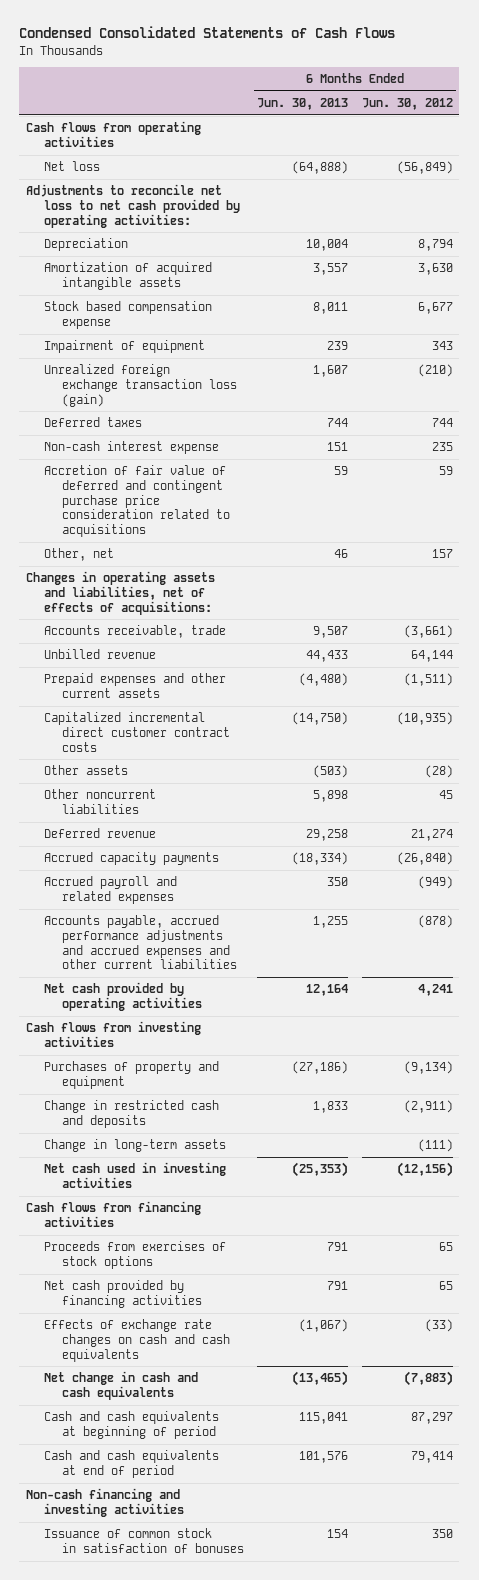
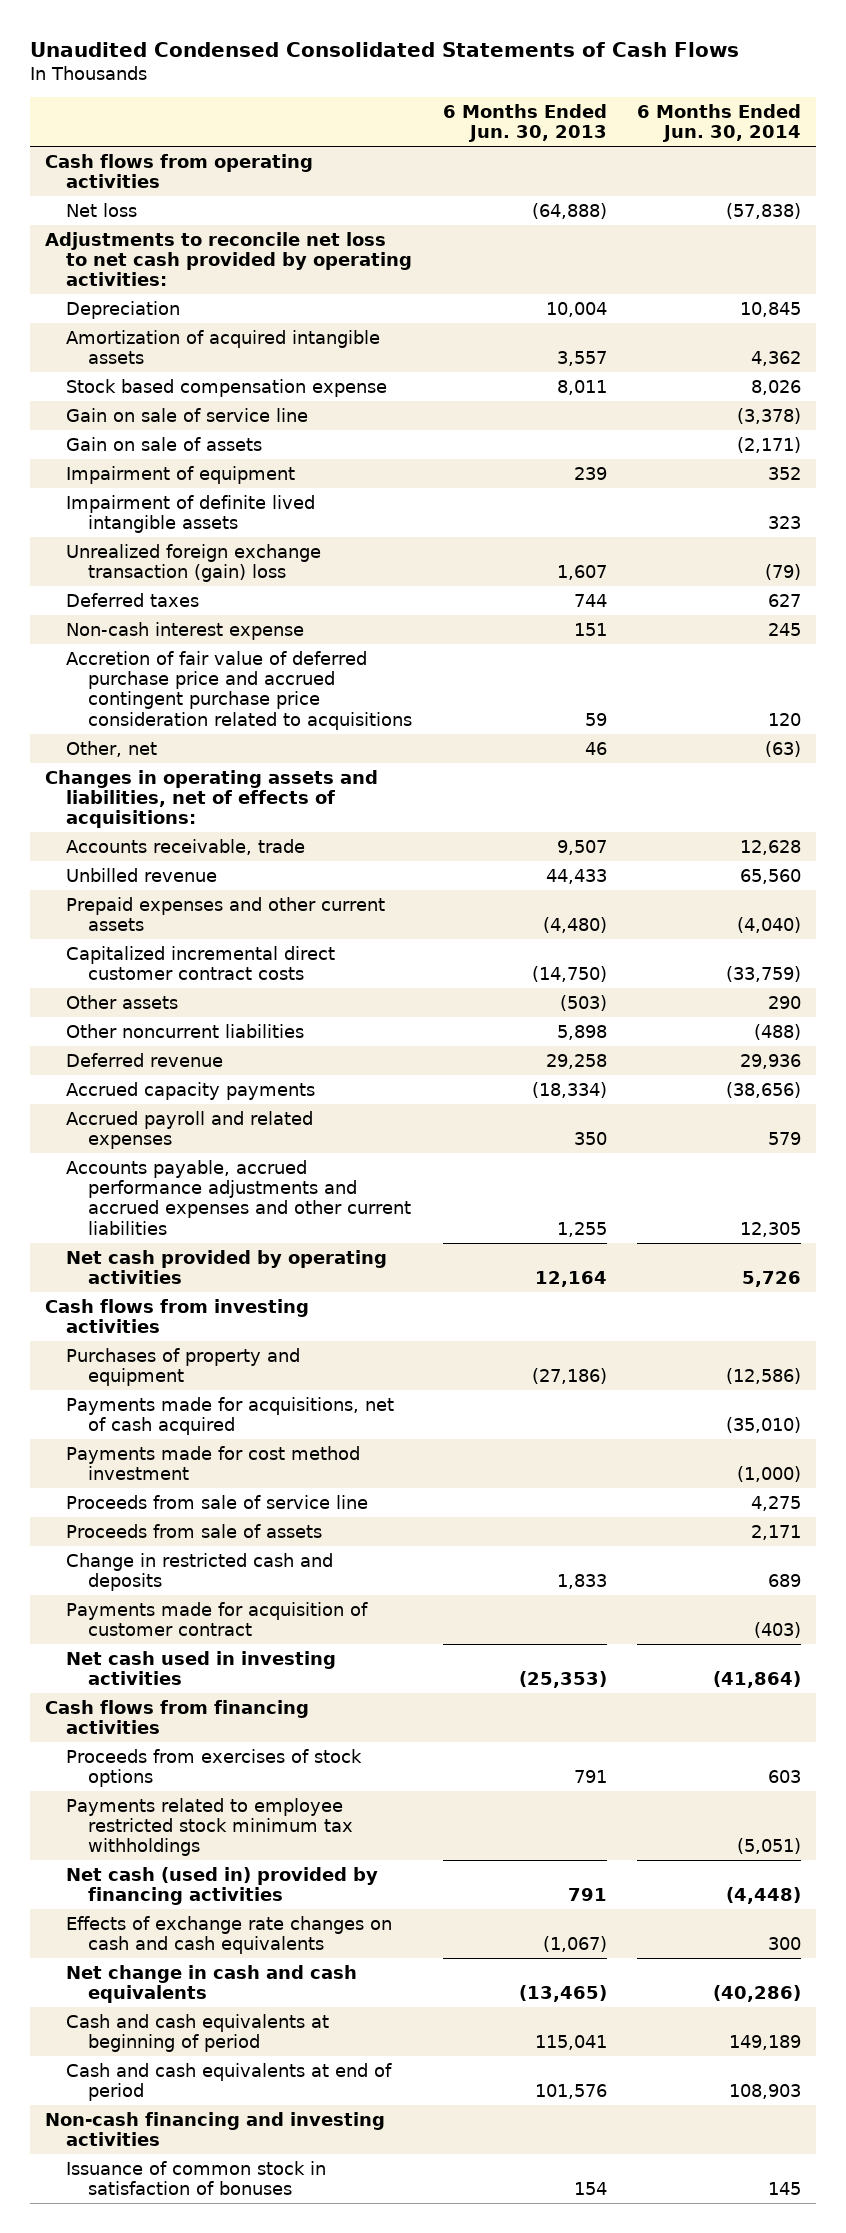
[19,26,396,39] Condensed Consolidated Statements of Cash Flows -> [29,41,739,57] Unaudited Condensed Consolidated Statements of Cash Flows
[361,97,453,110] Jun. 30, 2012 -> none
none -> [636,104,801,143] 6 Months Ended Jun. 30, 2014
none -> [66,407,309,422] Gain on sale of service line
none -> [66,436,263,451] Gain on sale of assets
none -> [66,494,316,533] Impairment of definite lived intangible assets
[44,364,238,407] Unrealized foreign exchange transaction loss (gain) -> [66,543,322,582] Unrealized foreign exchange transaction (gain) loss
[44,465,231,538] Accretion of fair value of deferred and contingent purchase price consideration related to acquisitions -> [66,650,413,730] Accretion of fair value of deferred purchase price and accrued contingent purchase price consideration related to acquisitions
none -> [66,1396,395,1435] Payments made for acquisitions, net of cash acquired
none -> [66,1445,361,1480] Payments made for cost method investment
none -> [66,1494,369,1509] Proceeds from sale of service line
none -> [66,1523,323,1538] Proceeds from sale of assets
[44,1139,227,1153] Change in long-term assets -> none
none -> [66,1601,369,1636] Payments made for acquisition of customer contract
none -> [66,1797,354,1857] Payments related to employee restricted stock minimum tax withholdings
[44,1280,203,1308] Net cash provided by financing activities -> [66,1866,379,1905] Net cash (used in) provided by financing activities

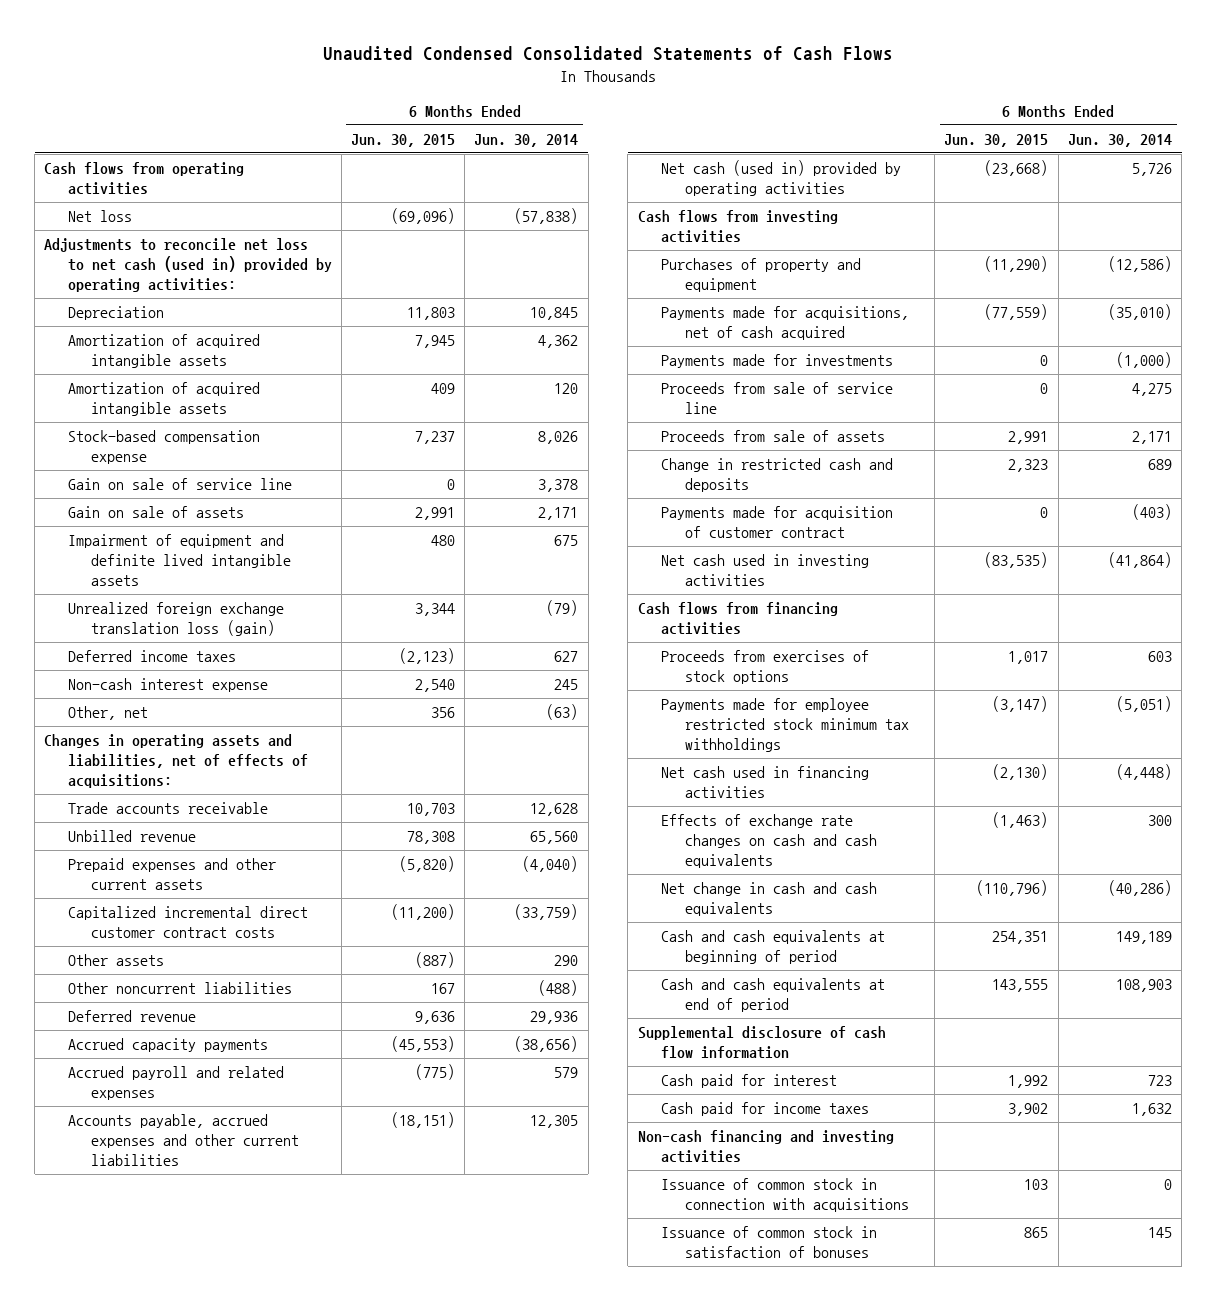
[442,104,607,143] 6 Months Ended Jun. 30, 2013 -> none
none -> [351,133,456,147] Jun. 30, 2015
[44,231,413,287] Adjustments to reconcile net loss to net cash provided by operating activities: -> [44,238,332,292] Adjustments to reconcile net loss to net cash (used in) provided by operating activities:
[66,465,296,484] Impairment of equipment -> none
none -> [67,382,260,416] Amortization of acquired intangible assets
[66,378,388,397] Stock based compensation expense -> [67,430,260,464] Stock-based compensation expense
[736,407,801,424] (3,378) -> [538,479,579,493] 3,378
[736,436,801,453] (2,171) -> [538,507,579,521] 2,171
[66,494,316,533] Impairment of definite lived intangible assets -> [67,534,292,586] Impairment of equipment and definite lived intangible assets
[767,515,801,529] 323 -> [554,535,579,547] 675
[66,543,322,582] Unrealized foreign exchange transaction (gain) loss -> [67,602,284,636] Unrealized foreign exchange translation loss (gain)
[66,592,200,607] Deferred taxes -> [67,650,236,663] Deferred income taxes
[66,650,413,730] Accretion of fair value of deferred purchase price and accrued contingent purchase price consideration related to acquisitions -> none
[66,838,306,855] Accounts receivable, trade -> [67,802,268,815] Trade accounts receivable
[66,1159,412,1235] Accounts payable, accrued performance adjustments and accrued expenses and other current liabilities -> [67,1114,300,1166] Accounts payable, accrued expenses and other current liabilities
[66,1249,388,1284] Net cash provided by operating activities -> [661,160,902,196] Net cash (used in) provided by operating activities
[66,1445,361,1480] Payments made for cost method investment -> [661,354,894,369] Payments made for investments
[66,1797,354,1857] Payments related to employee restricted stock minimum tax withholdings -> [661,698,909,752] Payments made for employee restricted stock minimum tax withholdings
[66,1866,379,1905] Net cash (used in) provided by financing activities -> [661,766,870,798] Net cash used in financing activities
none -> [637,1026,886,1059] Supplemental disclosure of cash flow information
none -> [661,1074,838,1089] Cash paid for interest
none -> [661,1102,870,1117] Cash paid for income taxes
none -> [661,1178,909,1212] Issuance of common stock in connection with acquisitions

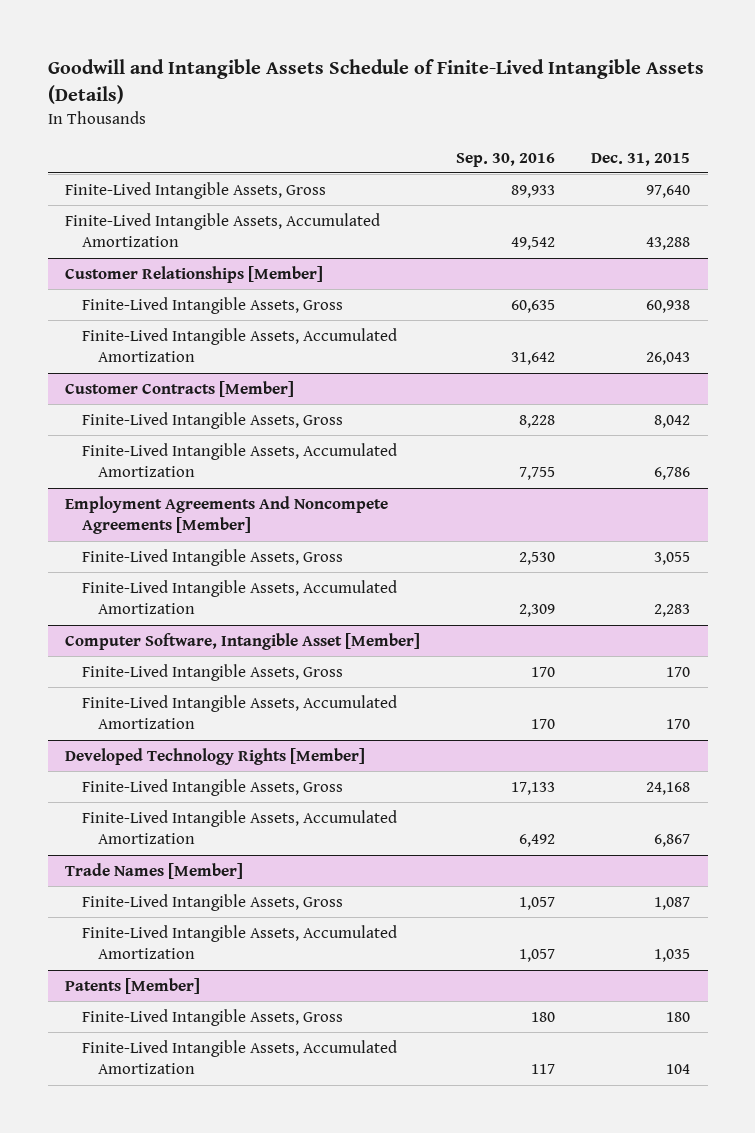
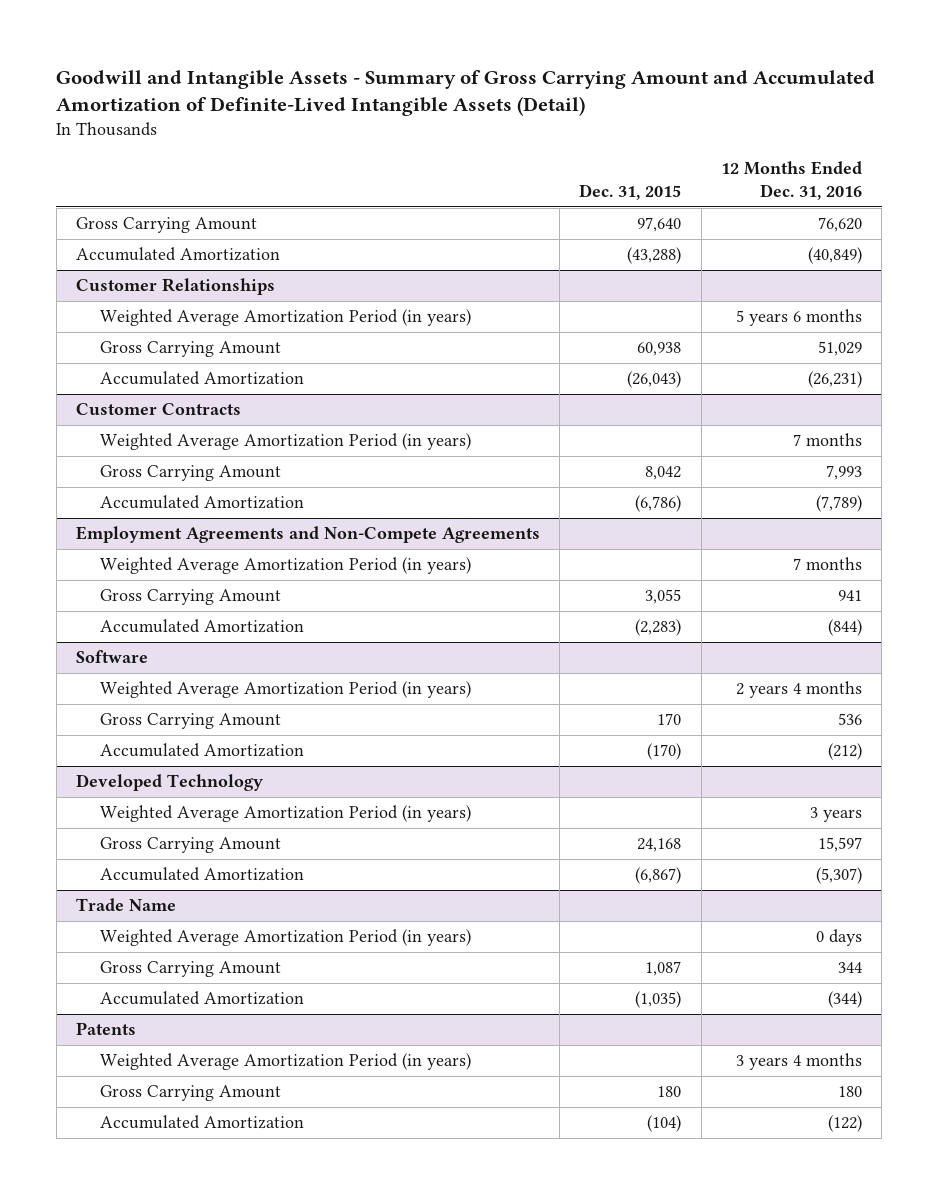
[47,59,704,105] Goodwill and Intangible Assets Schedule of Finite-Lived Intangible Assets (Details) -> [56,69,876,117] Goodwill and Intangible Assets - Summary of Gross Carrying Amount and Accumulated Amortization of Definite-Lived Intangible Assets (Detail)
[456,152,556,167] Sep. 30, 2016 -> none
none -> [721,161,863,201] 12 Months Ended Dec. 31, 2016
[65,182,327,200] Finite-Lived Intangible Assets, Gross -> [75,217,257,234] Gross Carrying Amount
[65,213,381,248] Finite-Lived Intangible Assets, Accumulated Amortization -> [75,247,280,262] Accumulated Amortization
[645,237,690,251] 43,288 -> [627,247,682,265] (43,288)
[65,266,324,284] Customer Relationships [Member] -> [75,278,275,296] Customer Relationships
none -> [100,309,472,327] Weighted Average Amortization Period (in years)
[81,297,343,315] Finite-Lived Intangible Assets, Gross -> [100,341,282,358] Gross Carrying Amount
[81,328,397,363] Finite-Lived Intangible Assets, Accumulated Amortization -> [100,371,305,386] Accumulated Amortization
[645,352,690,366] 26,043 -> [627,371,682,389] (26,043)
[65,381,295,398] Customer Contracts [Member] -> [75,403,241,416] Customer Contracts
none -> [100,433,472,451] Weighted Average Amortization Period (in years)
[81,412,343,430] Finite-Lived Intangible Assets, Gross -> [100,465,282,482] Gross Carrying Amount
[81,443,397,478] Finite-Lived Intangible Assets, Accumulated Amortization -> [100,495,305,510] Accumulated Amortization
[653,467,690,481] 6,786 -> [635,495,682,513] (6,786)
[65,496,389,535] Employment Agreements And Noncompete Agreements [Member] -> [75,526,540,544] Employment Agreements and Non-Compete Agreements
none -> [100,557,472,575] Weighted Average Amortization Period (in years)
[81,549,343,567] Finite-Lived Intangible Assets, Gross -> [100,589,282,606] Gross Carrying Amount
[81,580,397,615] Finite-Lived Intangible Assets, Accumulated Amortization -> [100,619,305,634] Accumulated Amortization
[653,604,690,618] 2,283 -> [635,619,682,637] (2,283)
[65,633,421,651] Computer Software, Intangible Asset [Member] -> [75,650,148,664] Software
none -> [100,681,472,699] Weighted Average Amortization Period (in years)
[81,664,343,682] Finite-Lived Intangible Assets, Gross -> [100,713,282,730] Gross Carrying Amount
[81,695,397,730] Finite-Lived Intangible Assets, Accumulated Amortization -> [100,743,305,758] Accumulated Amortization
[665,719,690,730] 170 -> [647,743,682,761] (170)
[65,748,366,766] Developed Technology Rights [Member] -> [75,774,263,792] Developed Technology
none -> [100,805,472,823] Weighted Average Amortization Period (in years)
[81,779,343,797] Finite-Lived Intangible Assets, Gross -> [100,837,282,854] Gross Carrying Amount
[81,810,397,845] Finite-Lived Intangible Assets, Accumulated Amortization -> [100,867,305,882] Accumulated Amortization
[653,834,690,848] 6,867 -> [635,867,682,885] (6,867)
[65,863,244,880] Trade Names [Member] -> [75,898,176,912] Trade Name
none -> [100,929,472,947] Weighted Average Amortization Period (in years)
[81,894,343,912] Finite-Lived Intangible Assets, Gross -> [100,961,282,978] Gross Carrying Amount
[81,925,397,960] Finite-Lived Intangible Assets, Accumulated Amortization -> [100,991,305,1006] Accumulated Amortization
[653,949,690,963] 1,035 -> [635,991,682,1009] (1,035)
[65,978,201,995] Patents [Member] -> [75,1022,136,1036] Patents
none -> [100,1053,472,1071] Weighted Average Amortization Period (in years)
[81,1009,343,1027] Finite-Lived Intangible Assets, Gross -> [100,1085,282,1102] Gross Carrying Amount
[81,1040,397,1075] Finite-Lived Intangible Assets, Accumulated Amortization -> [100,1115,305,1130] Accumulated Amortization
[665,1064,690,1075] 104 -> [647,1115,682,1133] (104)

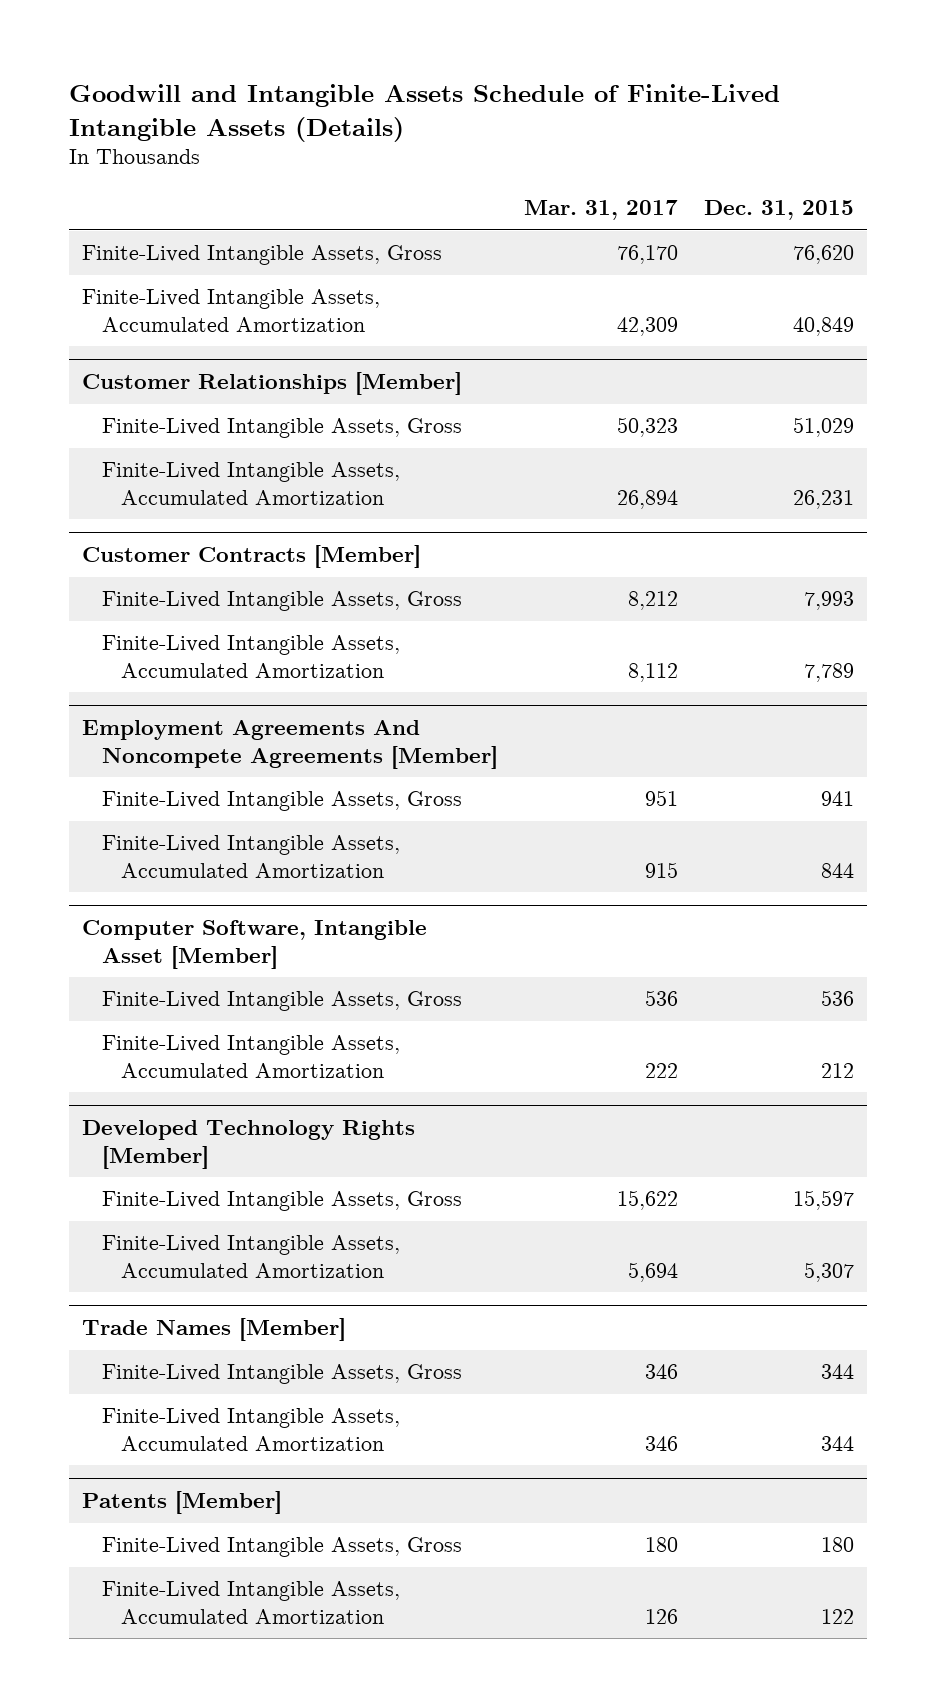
[56,69,876,117] Goodwill and Intangible Assets - Summary of Gross Carrying Amount and Accumulated Amortization of Definite-Lived Intangible Assets (Detail) -> [68,84,780,142] Goodwill and Intangible Assets Schedule of Finite-Lived Intangible Assets (Details)
[721,161,863,201] 12 Months Ended Dec. 31, 2016 -> none
none -> [523,200,678,221] Mar. 31, 2017
[75,217,257,234] Gross Carrying Amount -> none
[100,309,472,327] Weighted Average Amortization Period (in years) -> none
[100,341,282,358] Gross Carrying Amount -> none
[100,433,472,451] Weighted Average Amortization Period (in years) -> none
[100,465,282,482] Gross Carrying Amount -> none
[100,557,472,575] Weighted Average Amortization Period (in years) -> none
[100,589,282,606] Gross Carrying Amount -> none
[100,681,472,699] Weighted Average Amortization Period (in years) -> none
[100,713,282,730] Gross Carrying Amount -> none
[100,805,472,823] Weighted Average Amortization Period (in years) -> none
[100,837,282,854] Gross Carrying Amount -> none
[100,929,472,947] Weighted Average Amortization Period (in years) -> none
[100,961,282,978] Gross Carrying Amount -> none
[100,1053,472,1071] Weighted Average Amortization Period (in years) -> none
none -> [82,245,443,266] Finite-Lived Intangible Assets, Gross
[75,247,280,262] Accumulated Amortization -> [82,289,381,332] Finite-Lived Intangible Assets, Accumulated Amortization
[627,247,682,265] (43,288) -> [793,316,855,336] 40,849
[75,278,275,296] Customer Relationships -> [82,372,463,396] Customer Relationships [Member]
none -> [101,418,462,439] Finite-Lived Intangible Assets, Gross
[100,371,305,386] Accumulated Amortization -> [101,462,400,505] Finite-Lived Intangible Assets, Accumulated Amortization
[627,371,682,389] (26,043) -> [793,489,855,509] 26,231
[75,403,241,416] Customer Contracts -> [82,545,422,569] Customer Contracts [Member]
none -> [101,591,462,612] Finite-Lived Intangible Assets, Gross
[100,495,305,510] Accumulated Amortization -> [101,635,400,678] Finite-Lived Intangible Assets, Accumulated Amortization
[635,495,682,513] (6,786) -> [804,662,855,682] 7,789
[75,526,540,544] Employment Agreements and Non-Compete Agreements -> [82,720,498,769] Employment Agreements And Noncompete Agreements [Member]
none -> [101,791,462,812] Finite-Lived Intangible Assets, Gross
[100,619,305,634] Accumulated Amortization -> [101,835,400,878] Finite-Lived Intangible Assets, Accumulated Amortization
[635,619,682,637] (2,283) -> [821,862,855,878] 844
[75,650,148,664] Software -> [82,920,428,969] Computer Software, Intangible Asset [Member]
none -> [101,991,462,1012] Finite-Lived Intangible Assets, Gross
[100,743,305,758] Accumulated Amortization -> [101,1035,400,1078] Finite-Lived Intangible Assets, Accumulated Amortization
[647,743,682,761] (170) -> [821,1062,855,1078] 212
[75,774,263,792] Developed Technology -> [82,1120,416,1169] Developed Technology Rights [Member]
none -> [101,1191,462,1212] Finite-Lived Intangible Assets, Gross
[100,867,305,882] Accumulated Amortization -> [101,1235,400,1278] Finite-Lived Intangible Assets, Accumulated Amortization
[635,867,682,885] (6,867) -> [804,1261,855,1282] 5,307
[75,898,176,912] Trade Name -> [82,1318,347,1342] Trade Names [Member]
none -> [101,1364,462,1385] Finite-Lived Intangible Assets, Gross
[100,991,305,1006] Accumulated Amortization -> [101,1408,400,1451] Finite-Lived Intangible Assets, Accumulated Amortization
[635,991,682,1009] (1,035) -> [821,1435,855,1451] 344
[75,1022,136,1036] Patents -> [82,1491,283,1515] Patents [Member]
[100,1085,282,1102] Gross Carrying Amount -> [101,1537,462,1558] Finite-Lived Intangible Assets, Gross
[100,1115,305,1130] Accumulated Amortization -> [101,1581,400,1624] Finite-Lived Intangible Assets, Accumulated Amortization
[647,1115,682,1133] (104) -> [821,1608,855,1624] 122

